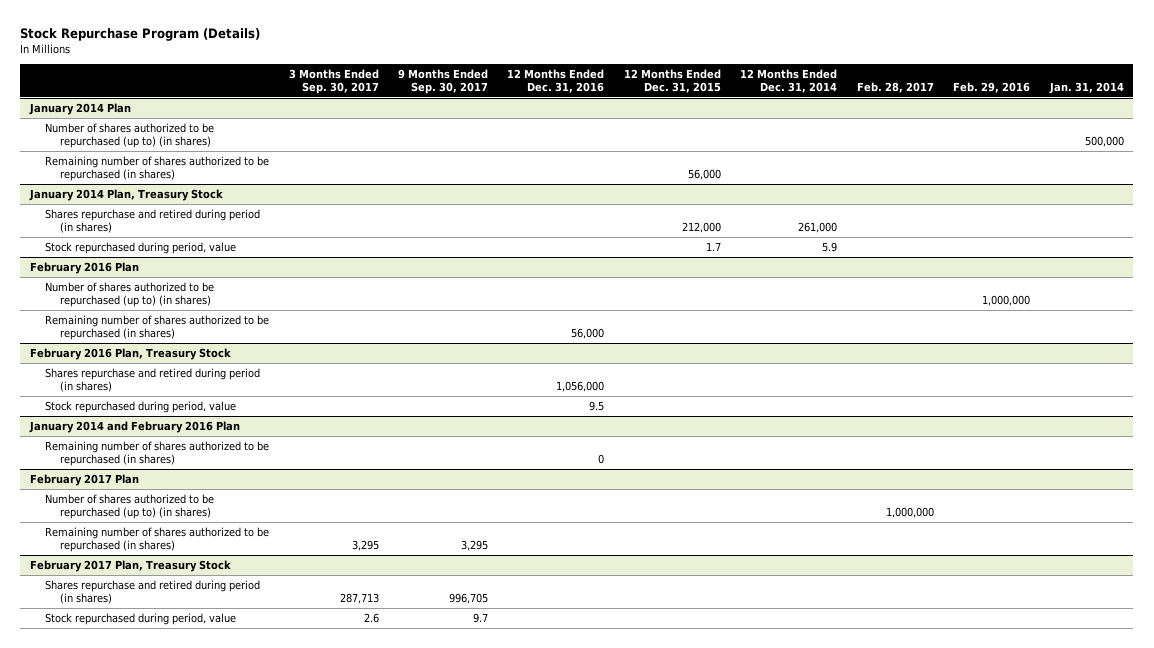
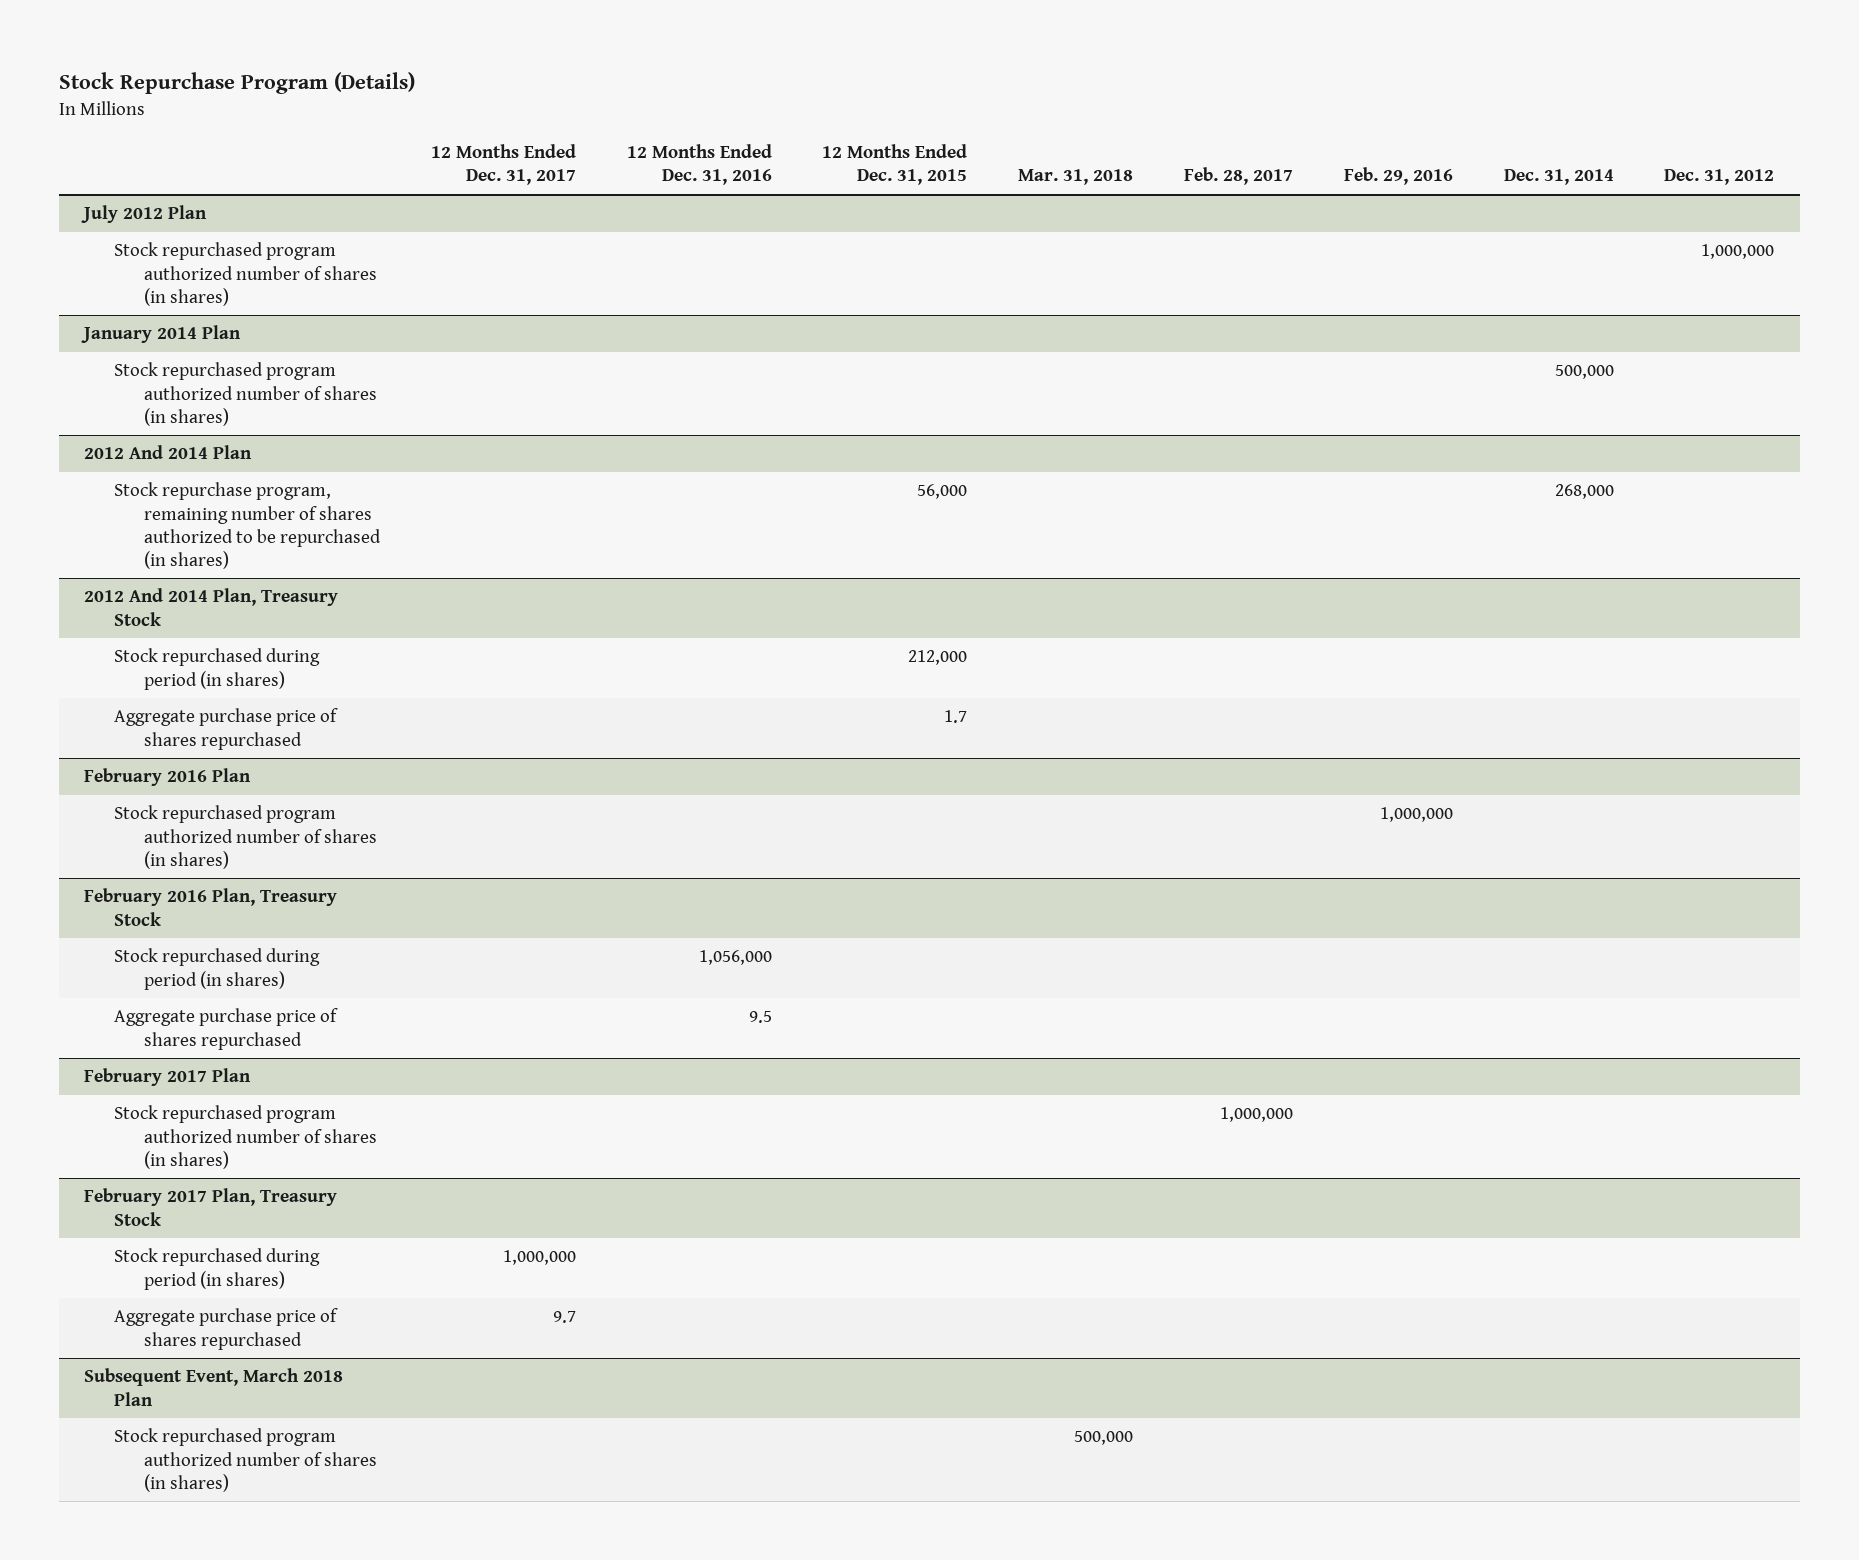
[288,69,379,95] 3 Months Ended Sep. 30, 2017 -> none
[397,69,488,95] 9 Months Ended Sep. 30, 2017 -> none
[740,69,838,94] 12 Months Ended Dec. 31, 2014 -> none
[1048,82,1124,95] Jan. 31, 2014 -> none
none -> [430,144,576,186] 12 Months Ended Dec. 31, 2017
none -> [1018,169,1134,186] Mar. 31, 2018
none -> [1503,169,1614,186] Dec. 31, 2014
none -> [1664,169,1775,186] Dec. 31, 2012
none -> [81,205,208,224] July 2012 Plan
none -> [114,242,377,306] Stock repurchased program authorized number of shares (in shares)
[45,155,270,181] Remaining number of shares authorized to be repurchased (in shares) -> none
[45,122,215,148] Number of shares authorized to be repurchased (up to) (in shares) -> [114,362,377,426] Stock repurchased program authorized number of shares (in shares)
none -> [84,445,253,460] 2012 And 2014 Plan
none -> [114,482,381,569] Stock repurchase program, remaining number of shares authorized to be repurchased (in shares)
[29,188,224,201] January 2014 Plan, Treasury Stock -> [84,588,339,626] 2012 And 2014 Plan, Treasury Stock
[45,208,261,233] Shares repurchase and retired during period (in shares) -> [114,648,321,690] Stock repurchased during period (in shares)
[45,241,237,254] Stock repurchased during period, value -> [114,708,339,750] Aggregate purchase price of shares repurchased
[45,314,270,340] Remaining number of shares authorized to be repurchased (in shares) -> none
[45,281,215,307] Number of shares authorized to be repurchased (up to) (in shares) -> [114,805,377,869] Stock repurchased program authorized number of shares (in shares)
[29,420,241,433] January 2014 and February 2016 Plan -> none
[45,440,270,466] Remaining number of shares authorized to be repurchased (in shares) -> none
[45,367,261,392] Shares repurchase and retired during period (in shares) -> [114,948,321,990] Stock repurchased during period (in shares)
[45,400,237,413] Stock repurchased during period, value -> [114,1008,339,1050] Aggregate purchase price of shares repurchased
[45,526,270,552] Remaining number of shares authorized to be repurchased (in shares) -> none
[45,493,215,519] Number of shares authorized to be repurchased (up to) (in shares) -> [114,1105,377,1169] Stock repurchased program authorized number of shares (in shares)
[45,579,261,604] Shares repurchase and retired during period (in shares) -> [114,1248,321,1290] Stock repurchased during period (in shares)
[45,612,237,625] Stock repurchased during period, value -> [114,1308,339,1350] Aggregate purchase price of shares repurchased
none -> [84,1368,344,1406] Subsequent Event, March 2018 Plan
none -> [114,1428,377,1492] Stock repurchased program authorized number of shares (in shares)

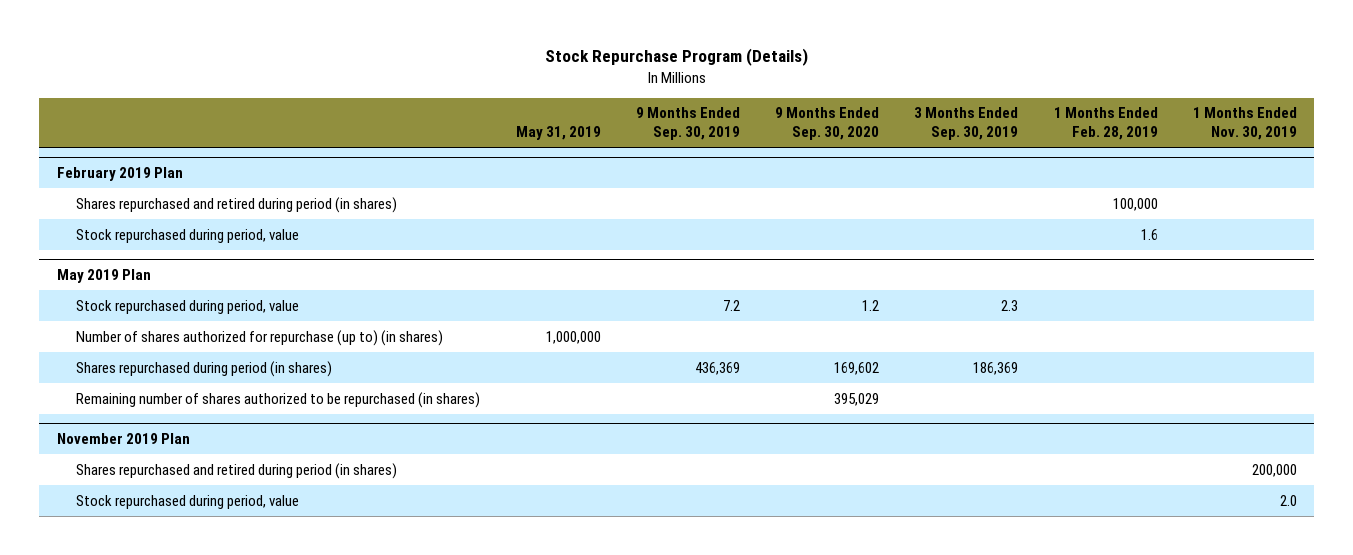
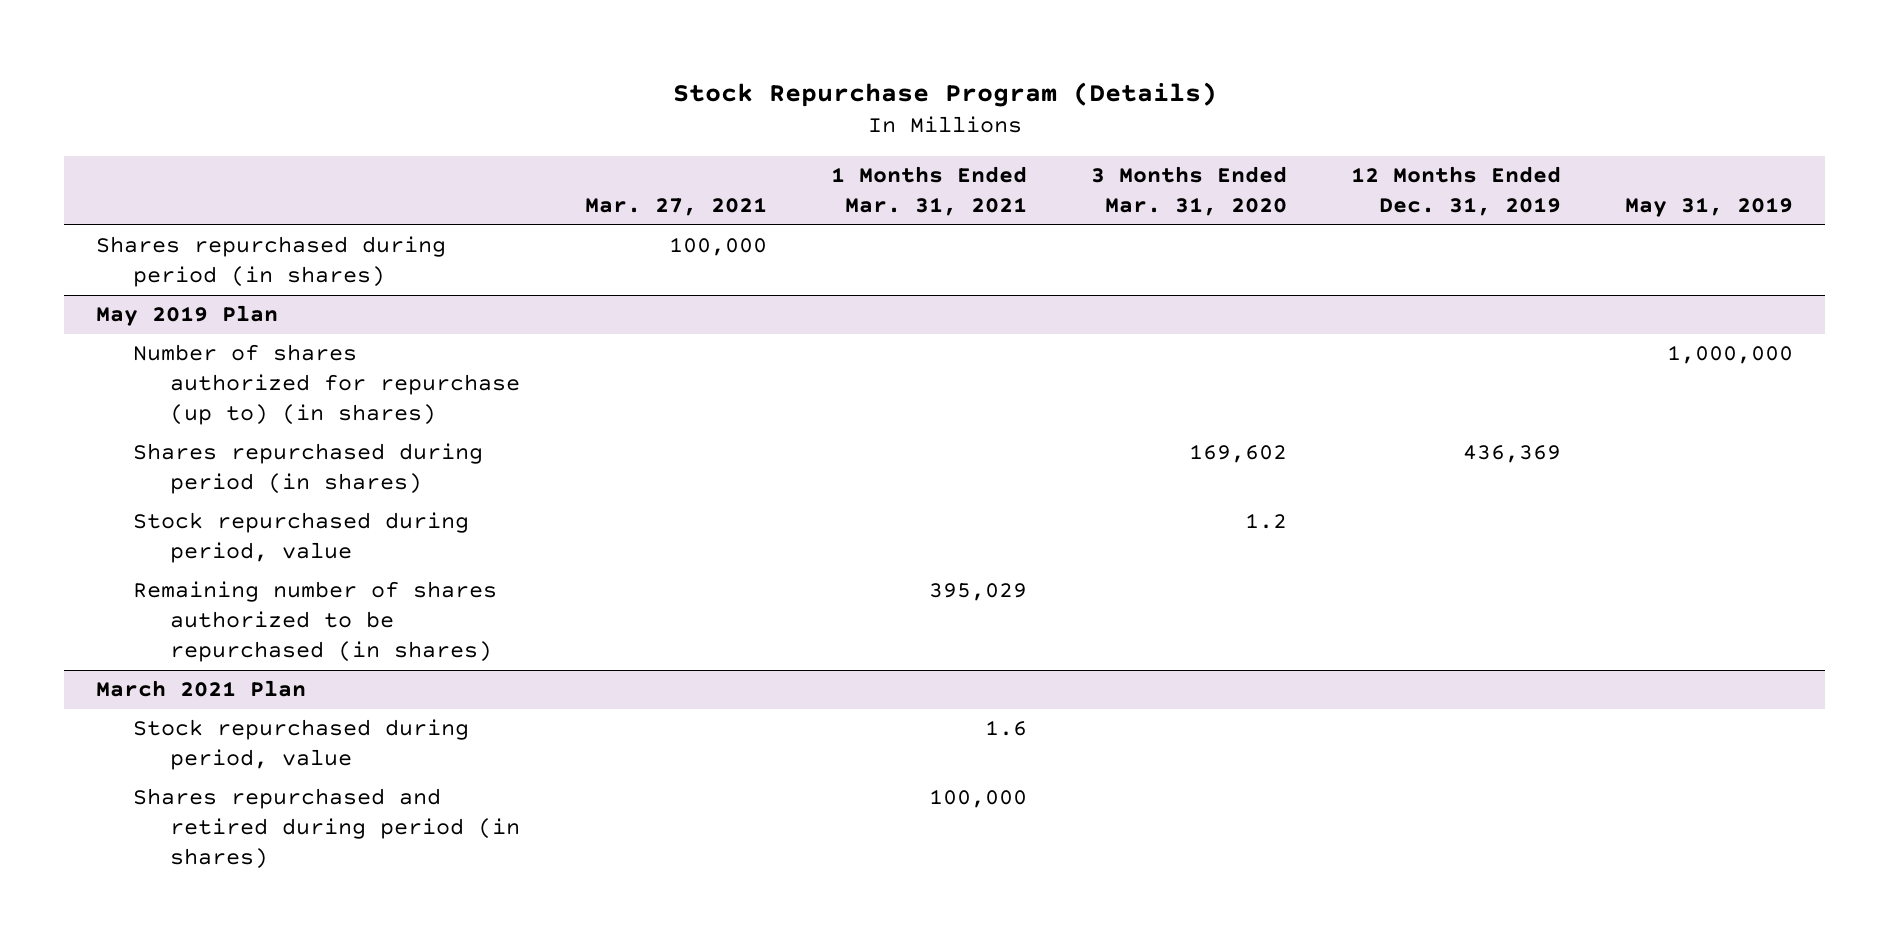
[635,107,740,141] 9 Months Ended Sep. 30, 2019 -> none
[775,107,880,141] 9 Months Ended Sep. 30, 2020 -> none
[914,107,1019,141] 3 Months Ended Sep. 30, 2019 -> none
[1053,107,1158,141] 1 Months Ended Feb. 28, 2019 -> none
[1192,107,1297,141] 1 Months Ended Nov. 30, 2019 -> none
none -> [584,197,767,217] Mar. 27, 2021
none -> [830,166,1027,217] 1 Months Ended Mar. 31, 2021
none -> [1090,166,1287,217] 3 Months Ended Mar. 31, 2020
none -> [1350,166,1561,217] 12 Months Ended Dec. 31, 2019
[56,167,183,182] February 2019 Plan -> none
[76,196,398,213] Shares repurchased and retired during period (in shares) -> none
[76,228,300,243] Stock repurchased during period, value -> none
none -> [96,236,447,288] Shares repurchased during period (in shares)
[76,299,300,314] Stock repurchased during period, value -> [133,512,470,564] Stock repurchased during period, value
[56,433,190,445] November 2019 Plan -> none
[76,462,398,479] Shares repurchased and retired during period (in shares) -> none
[76,494,300,509] Stock repurchased during period, value -> none
none -> [96,680,307,698] March 2021 Plan
none -> [133,719,470,771] Stock repurchased during period, value
none -> [133,788,521,870] Shares repurchased and retired during period (in shares)

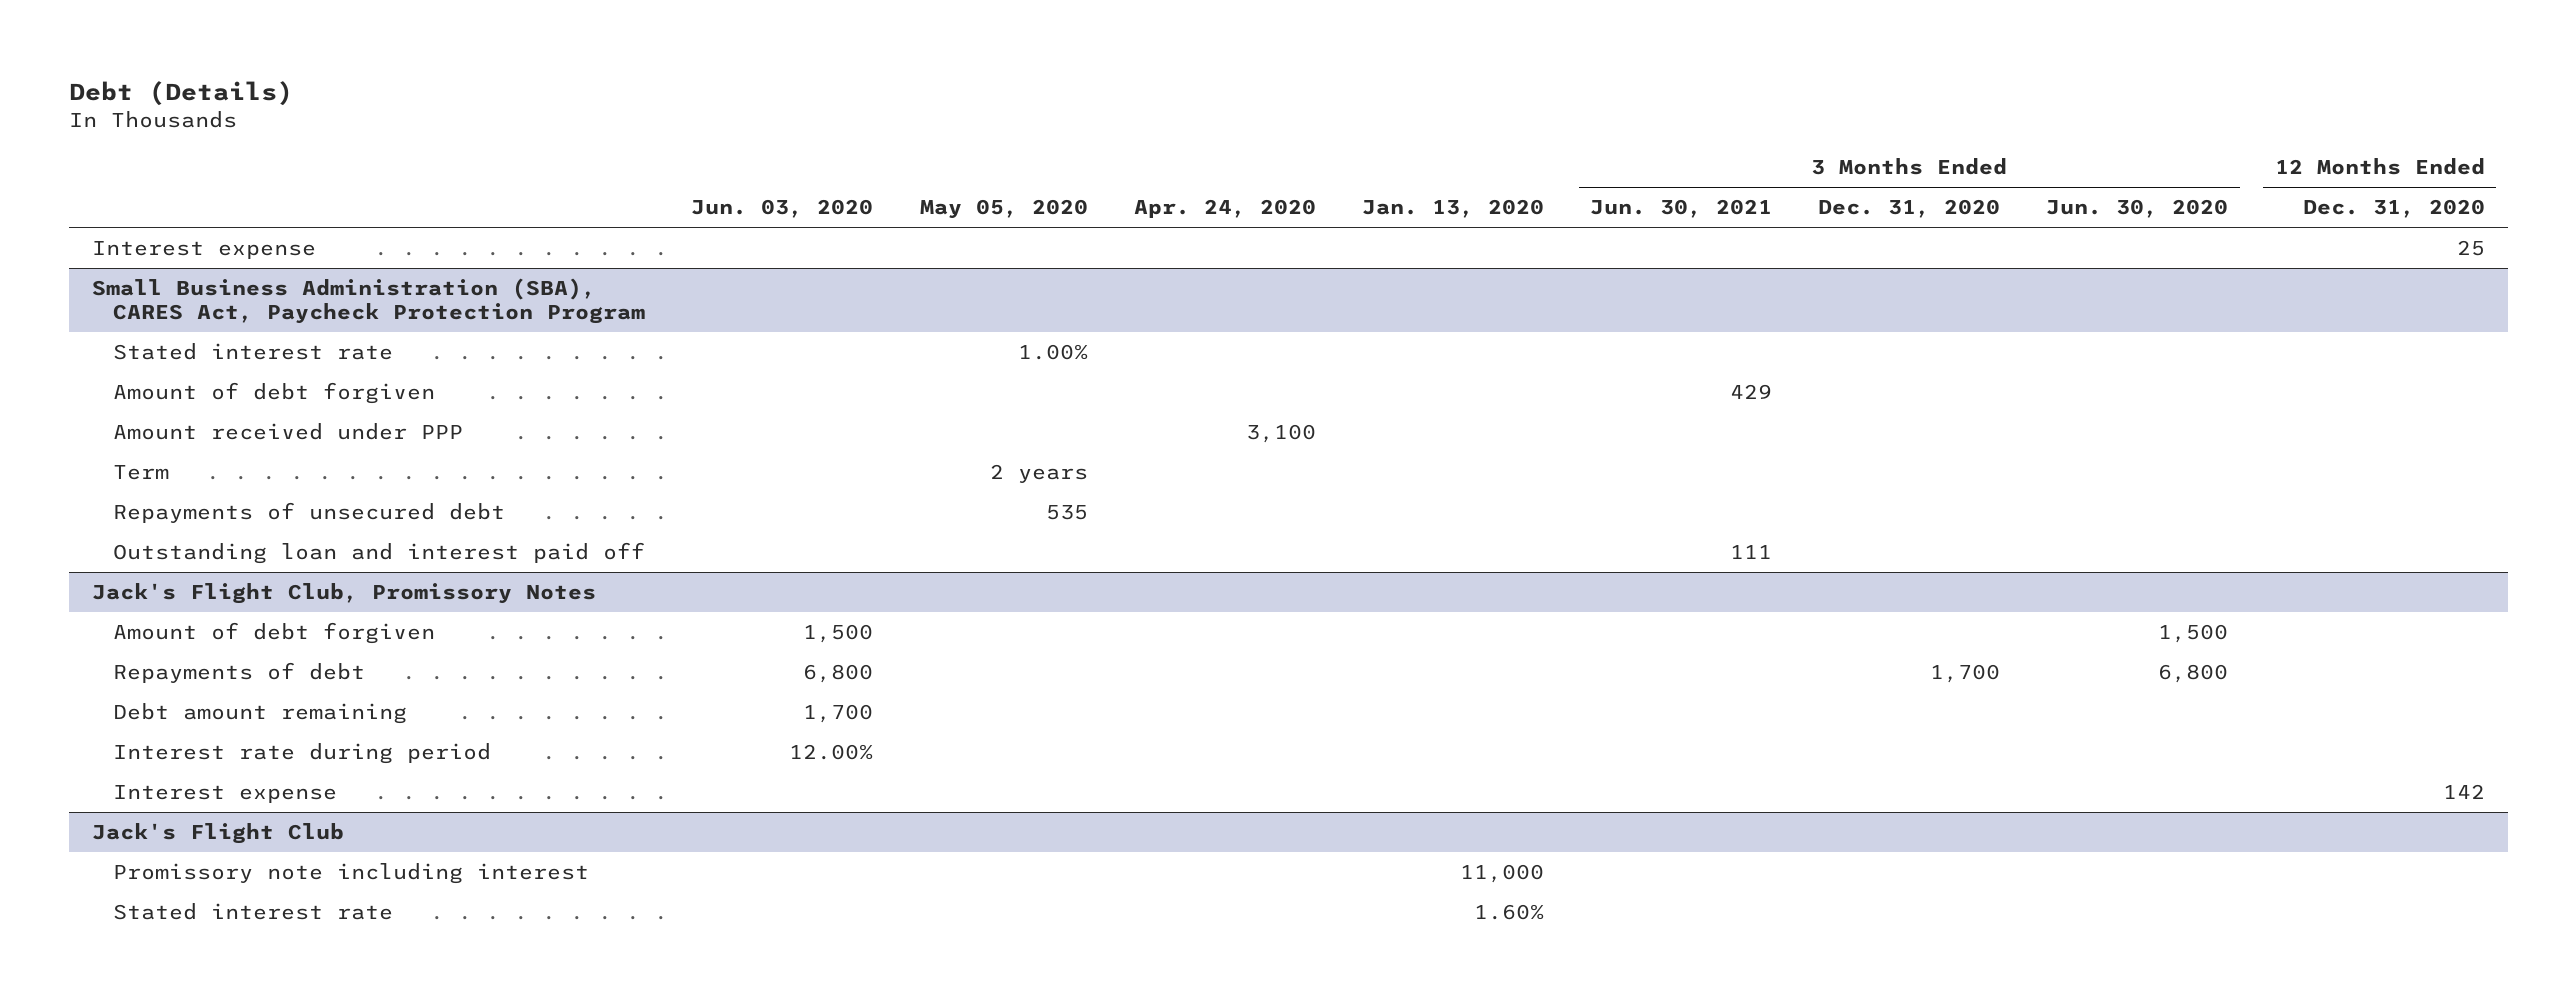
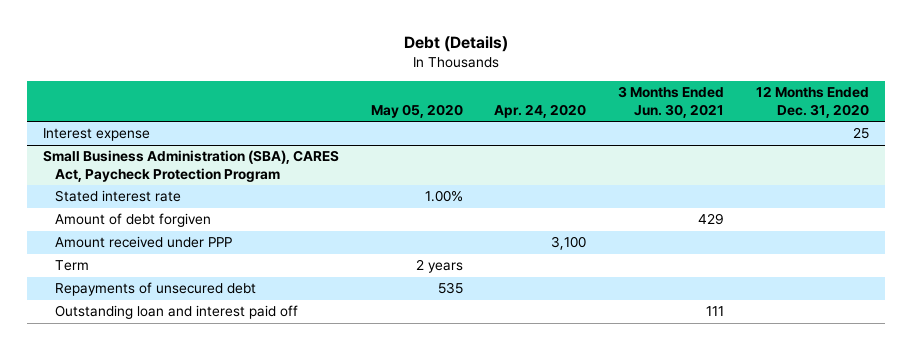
[691,199,874,219] Jun. 03, 2020 -> none
[1361,199,1544,219] Jan. 13, 2020 -> none
[1818,199,2001,219] Dec. 31, 2020 -> none
[2046,199,2229,219] Jun. 30, 2020 -> none
[91,583,596,605] Jack's Flight Club, Promissory Notes -> none
[113,622,436,645] Amount of debt forgiven -> none
[113,662,366,684] Repayments of debt -> none
[113,703,408,725] Debt amount remaining -> none
[113,743,492,765] Interest rate during period -> none
[113,785,338,804] Interest expense -> none
[91,823,344,845] Jack's Flight Club -> none
[113,863,590,885] Promissory note including interest -> none
[113,903,394,921] Stated interest rate -> none

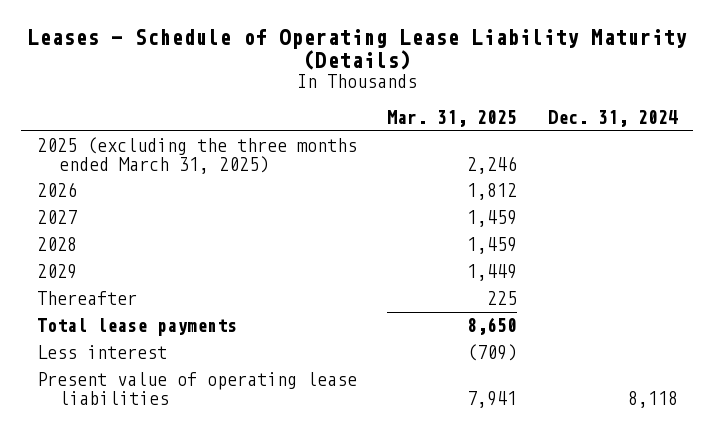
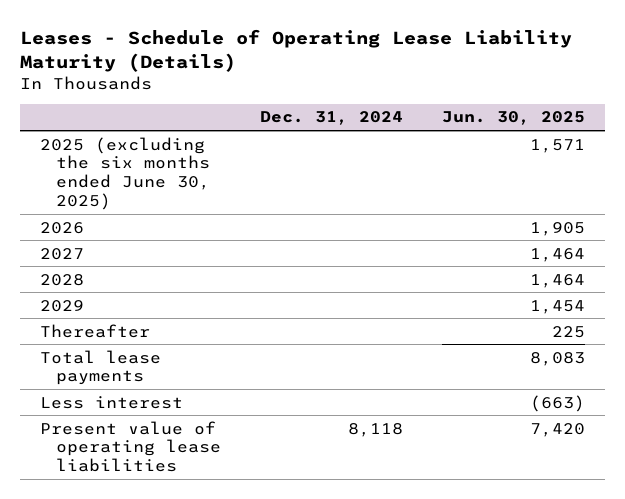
[387,109,518,127] Mar. 31, 2025 -> none
none -> [442,111,586,126] Jun. 30, 2025
[36,137,357,174] 2025 (excluding the three months ended March 31, 2025) -> [39,136,210,210] 2025 (excluding the six months ended June 30, 2025)

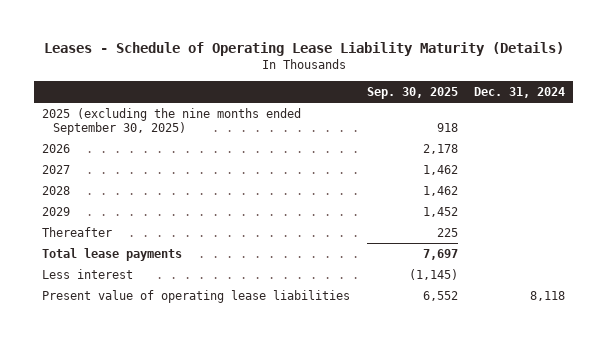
[442,111,586,126] Jun. 30, 2025 -> none
none -> [366,86,458,99] Sep. 30, 2025
[39,136,210,210] 2025 (excluding the six months ended June 30, 2025) -> [42,107,302,135] 2025 (excluding the nine months ended September 30, 2025)

